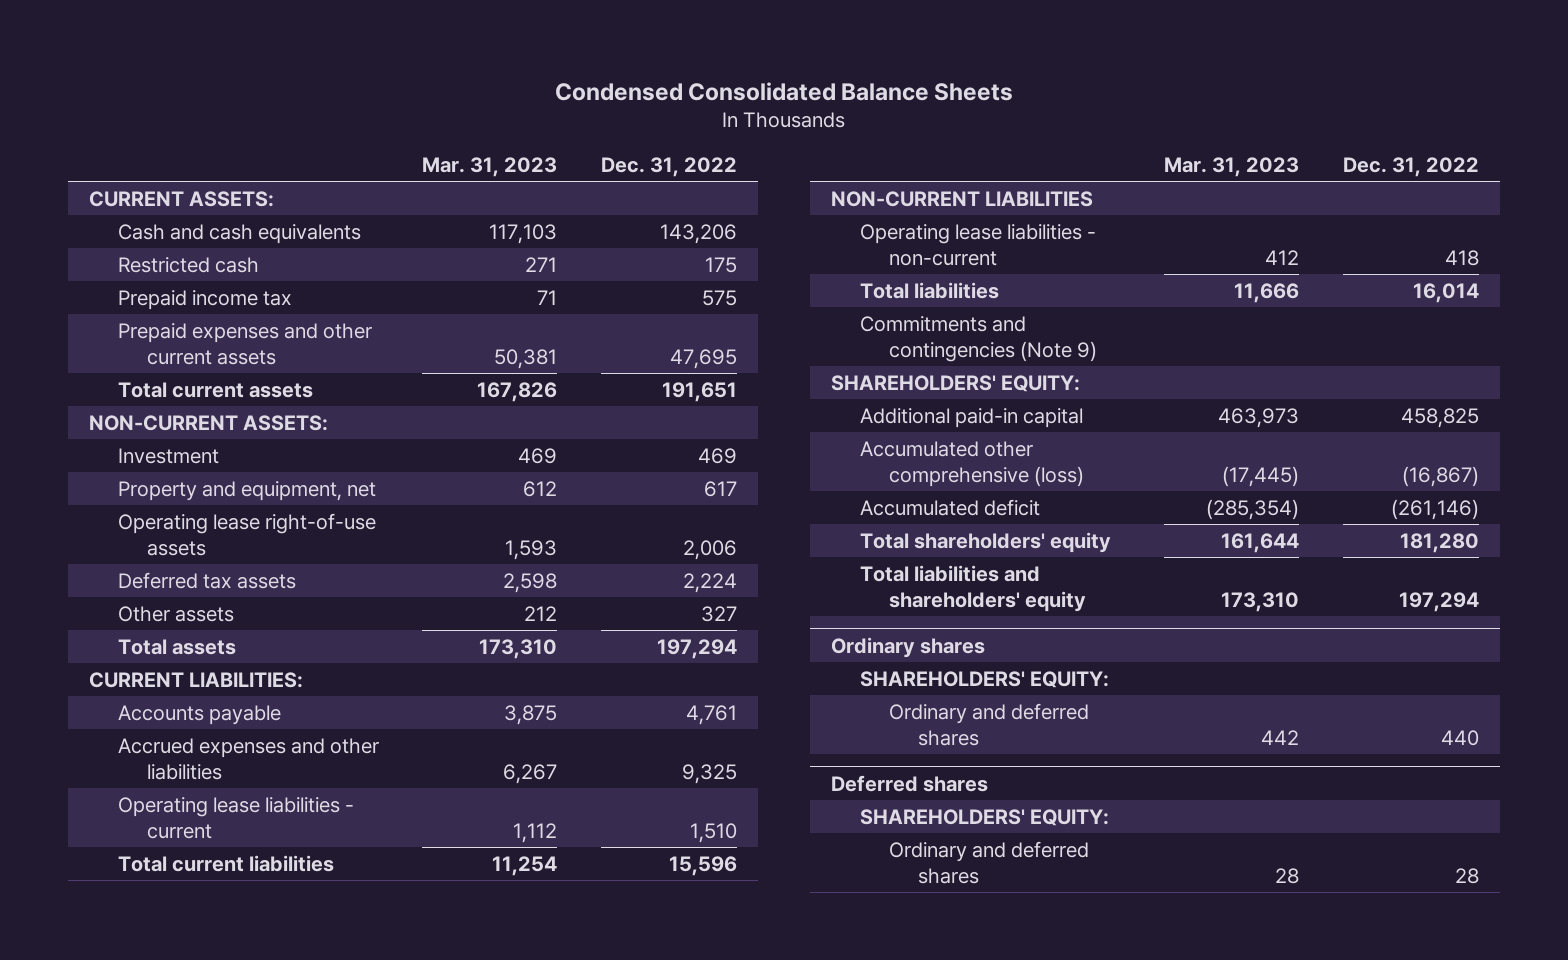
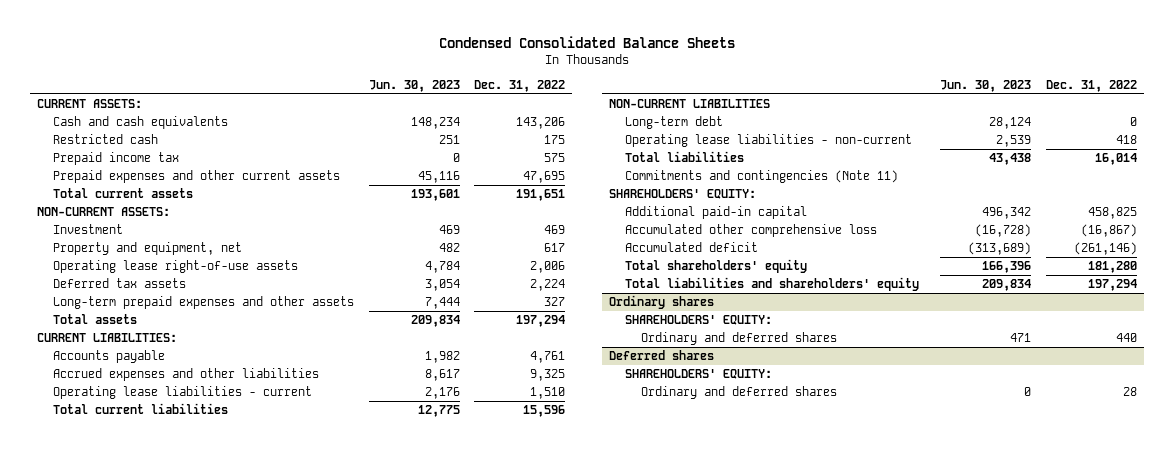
[422,157,558,178] Mar. 31, 2023 -> none
none -> [368,79,460,92] Jun. 30, 2023
[118,605,235,622] Other assets -> [53,296,355,310] Long-term prepaid expenses and other assets
none -> [624,116,723,130] Long-term debt
[860,315,1098,362] Commitments and contingencies (Note 9) -> [624,170,898,184] Commitments and contingencies (Note 11)
[860,440,1085,487] Accumulated other comprehensive (loss) -> [624,224,877,238] Accumulated other comprehensive loss

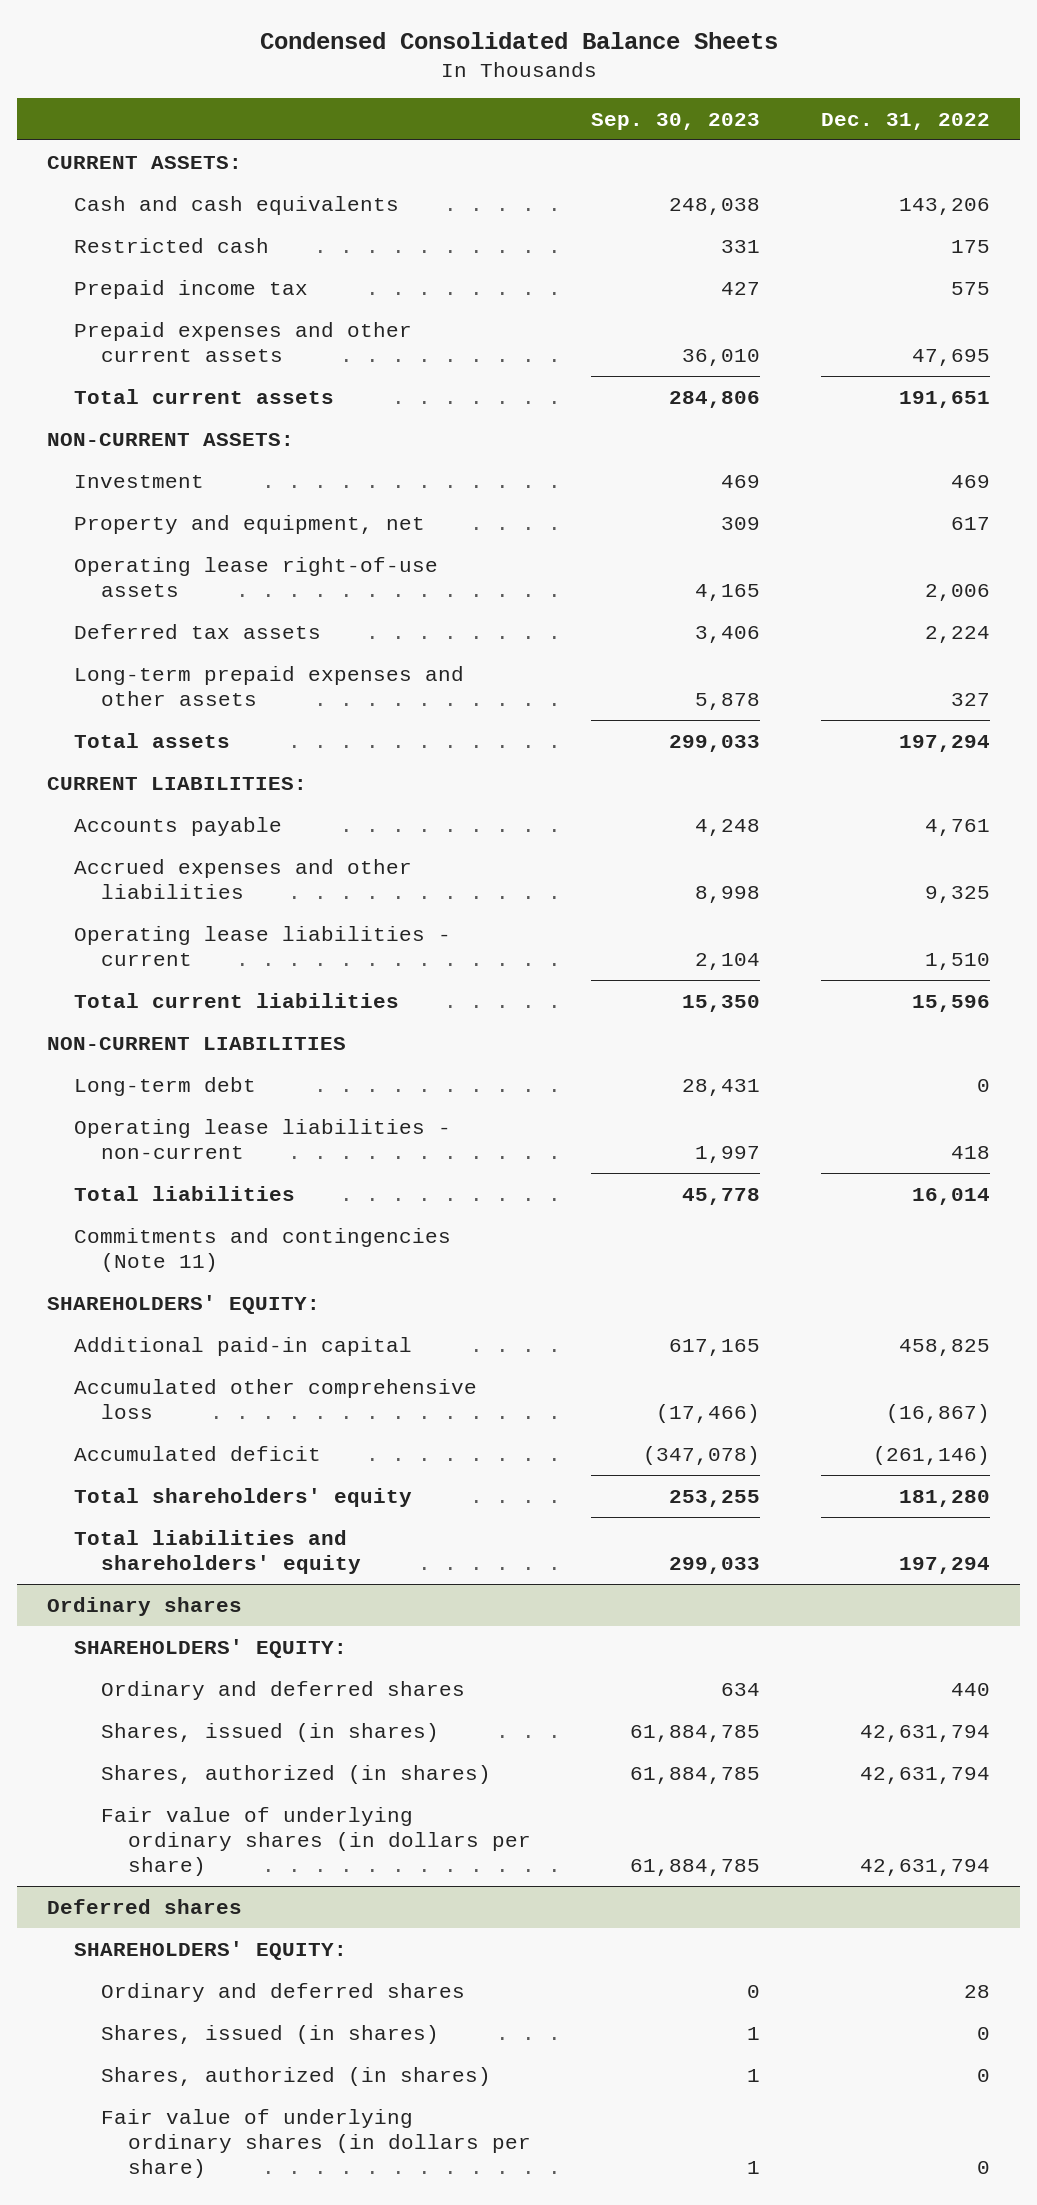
[368,79,460,92] Jun. 30, 2023 -> none
none -> [591,112,761,130] Sep. 30, 2023
none -> [100,1722,439,1742] Shares, issued (in shares)
none -> [100,1764,491,1784] Shares, authorized (in shares)
none -> [100,1806,531,1877] Fair value of underlying ordinary shares (in dollars per share)
none -> [100,2024,439,2044] Shares, issued (in shares)
none -> [100,2066,491,2086] Shares, authorized (in shares)
none -> [100,2108,531,2179] Fair value of underlying ordinary shares (in dollars per share)

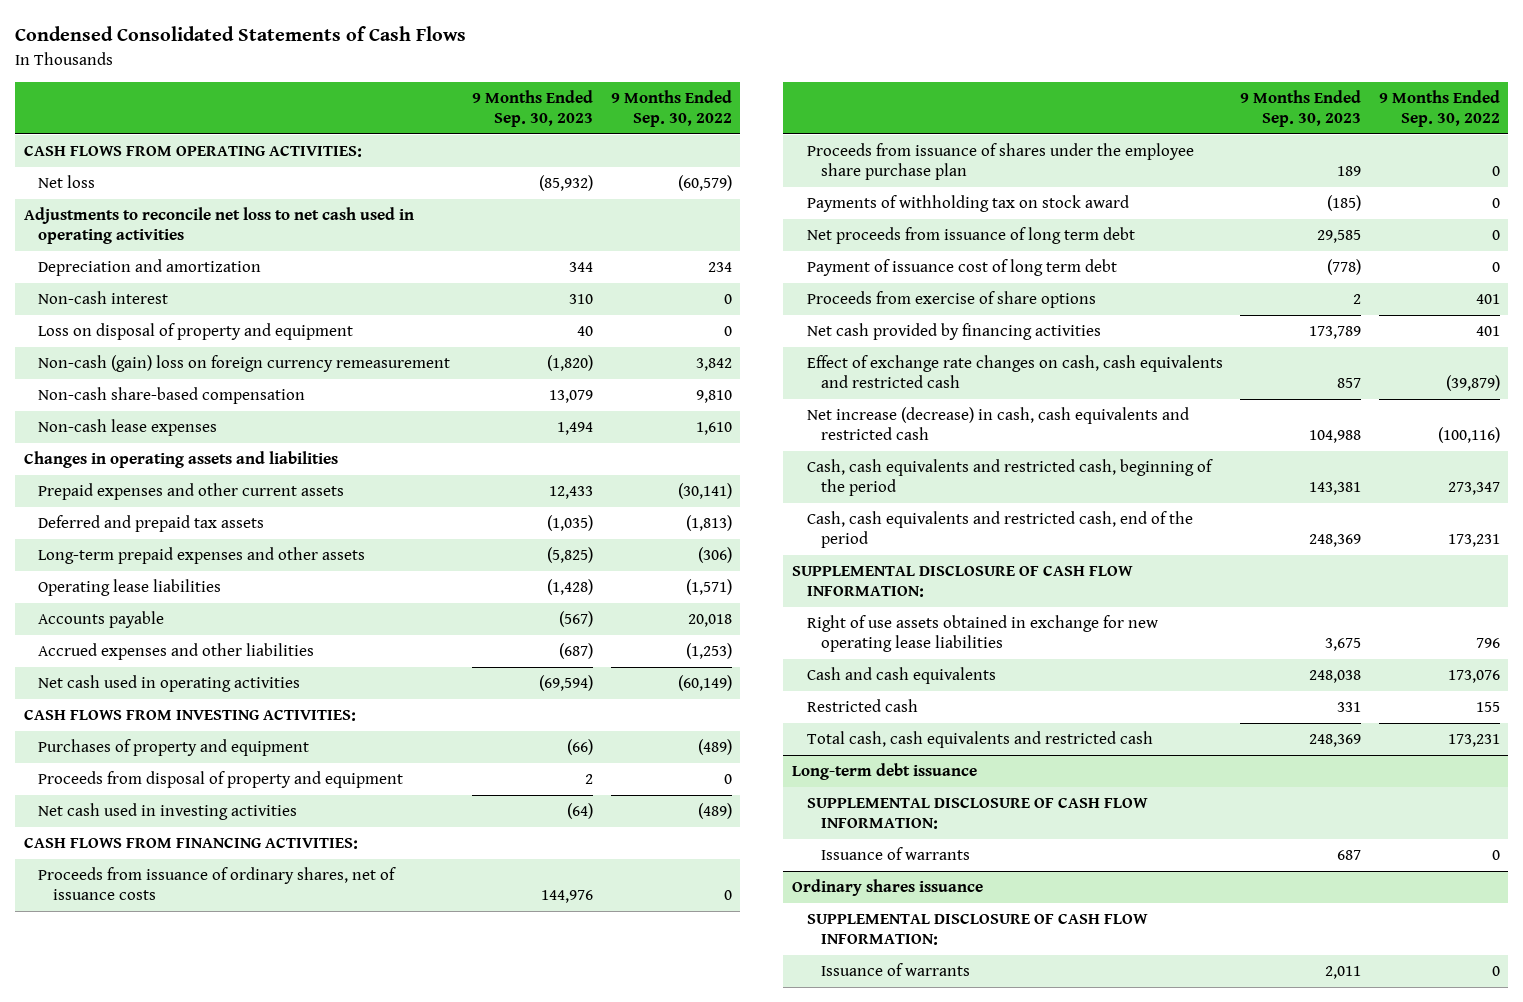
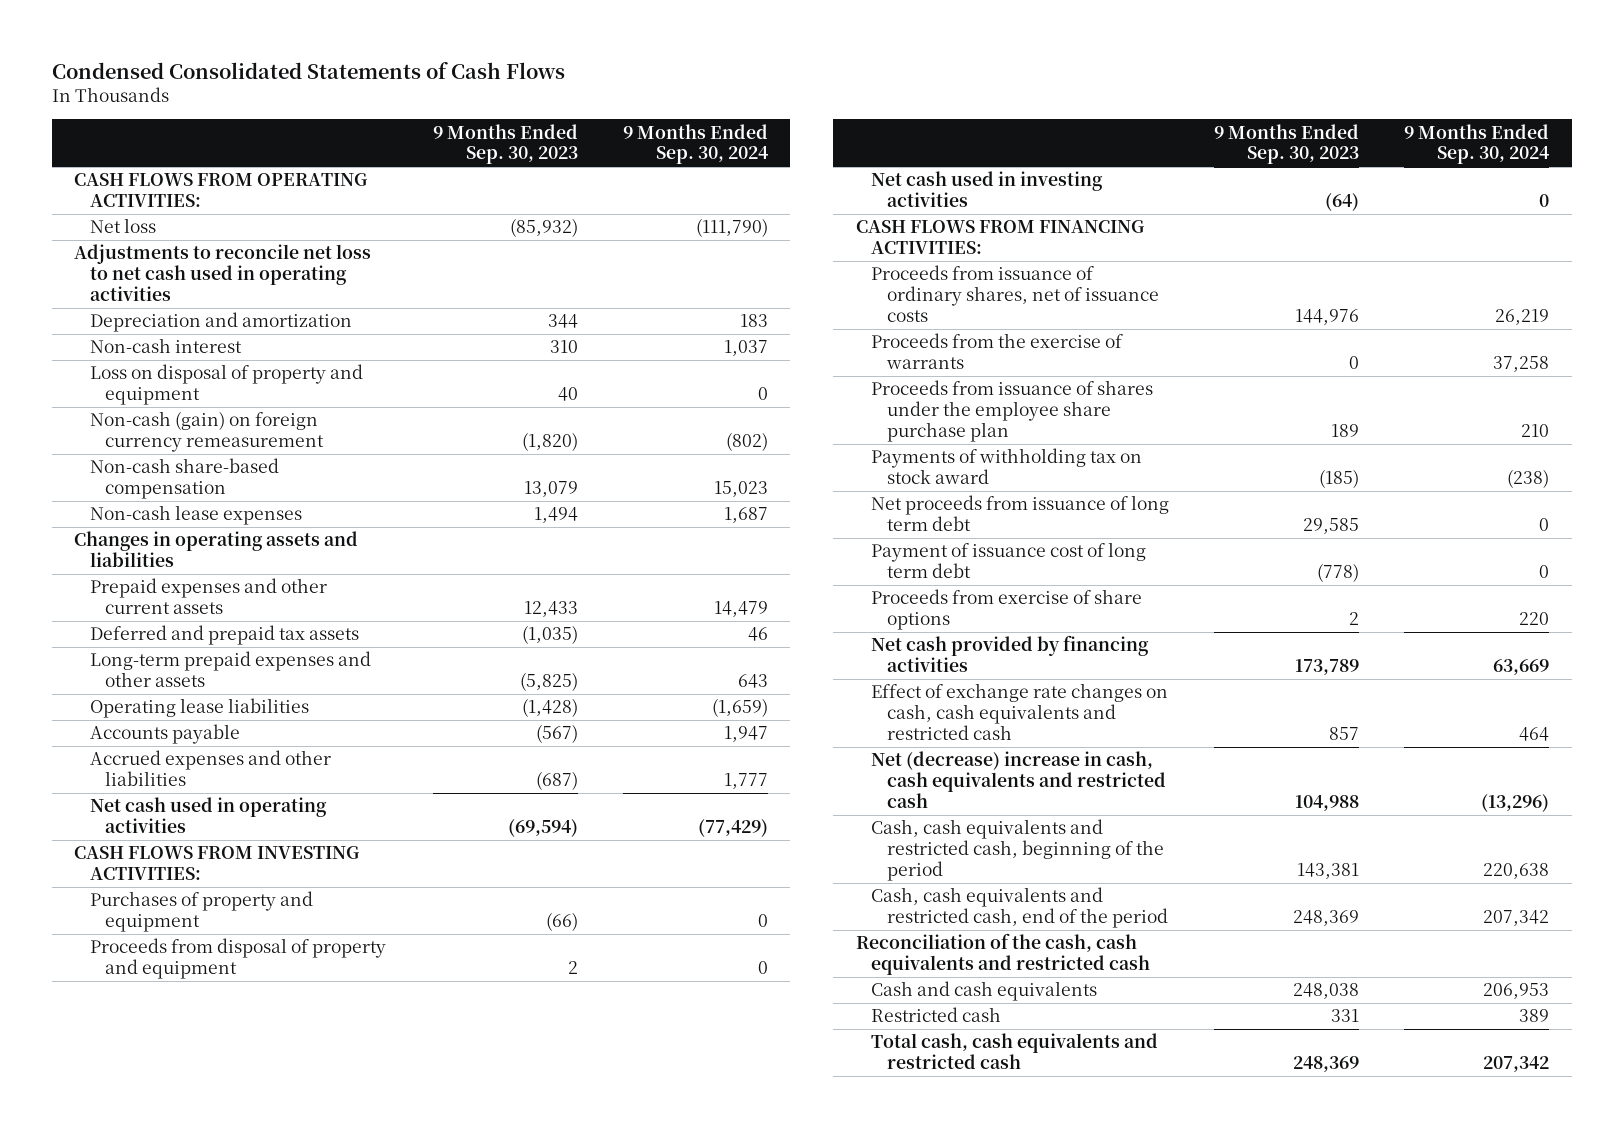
[610,89,732,127] 9 Months Ended Sep. 30, 2022 -> none
none -> [622,123,768,165] 9 Months Ended Sep. 30, 2024
[38,355,451,373] Non-cash (gain) loss on foreign currency remeasurement -> [89,411,325,453] Non-cash (gain) on foreign currency remeasurement
none -> [871,333,1124,370] Proceeds from the exercise of warrants
[806,407,1189,441] Net increase (decrease) in cash, cash equivalents and restricted cash -> [871,751,1166,808] Net (decrease) increase in cash, cash equivalents and restricted cash
[791,565,1133,598] SUPPLEMENTAL DISCLOSURE OF CASH FLOW INFORMATION: -> none
[806,615,1158,653] Right of use assets obtained in exchange for new operating lease liabilities -> none
none -> [855,933,1151,976] Reconciliation of the cash, cash equivalents and restricted cash
[791,763,977,781] Long-term debt issuance -> none
[806,797,1148,830] SUPPLEMENTAL DISCLOSURE OF CASH FLOW INFORMATION: -> none
[821,847,971,861] Issuance of warrants -> none
[791,879,983,897] Ordinary shares issuance -> none
[806,913,1148,946] SUPPLEMENTAL DISCLOSURE OF CASH FLOW INFORMATION: -> none
[821,963,971,977] Issuance of warrants -> none

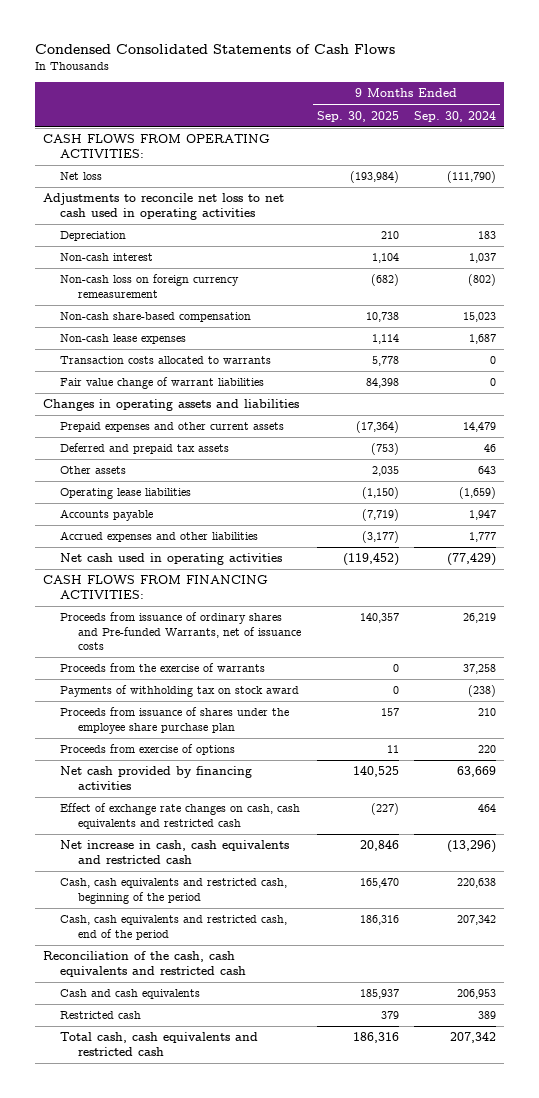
[432,123,578,165] 9 Months Ended Sep. 30, 2023 -> none
none -> [316,110,399,122] Sep. 30, 2025
[89,312,352,333] Depreciation and amortization -> [60,231,127,242] Depreciation
[89,364,363,406] Loss on disposal of property and equipment -> none
[89,411,325,453] Non-cash (gain) on foreign currency remeasurement -> [60,274,240,298] Non-cash loss on foreign currency remeasurement
none -> [60,356,272,365] Transaction costs allocated to warrants
none -> [60,377,265,390] Fair value change of warrant liabilities
[89,651,371,688] Long-term prepaid expenses and other assets -> [60,466,127,475] Other assets
[74,846,360,881] CASH FLOWS FROM INVESTING ACTIVITIES: -> none
[89,891,313,933] Purchases of property and equipment -> none
[89,938,386,980] Proceeds from disposal of property and equipment -> none
[871,171,1104,208] Net cash used in investing activities -> none
[871,265,1159,322] Proceeds from issuance of ordinary shares, net of issuance costs -> [60,612,301,650] Proceeds from issuance of ordinary shares and Pre-funded Warrants, net of issuance costs
[871,495,1170,532] Net proceeds from issuance of long term debt -> none
[871,542,1147,579] Payment of issuance cost of long term debt -> none
[871,380,1154,442] Proceeds from issuance of shares under the employee share purchase plan -> [60,707,290,734] Proceeds from issuance of shares under the employee share purchase plan
[871,589,1143,631] Proceeds from exercise of share options -> [60,744,236,756] Proceeds from exercise of options
[871,751,1166,808] Net (decrease) increase in cash, cash equivalents and restricted cash -> [60,840,290,864] Net increase in cash, cash equivalents and restricted cash

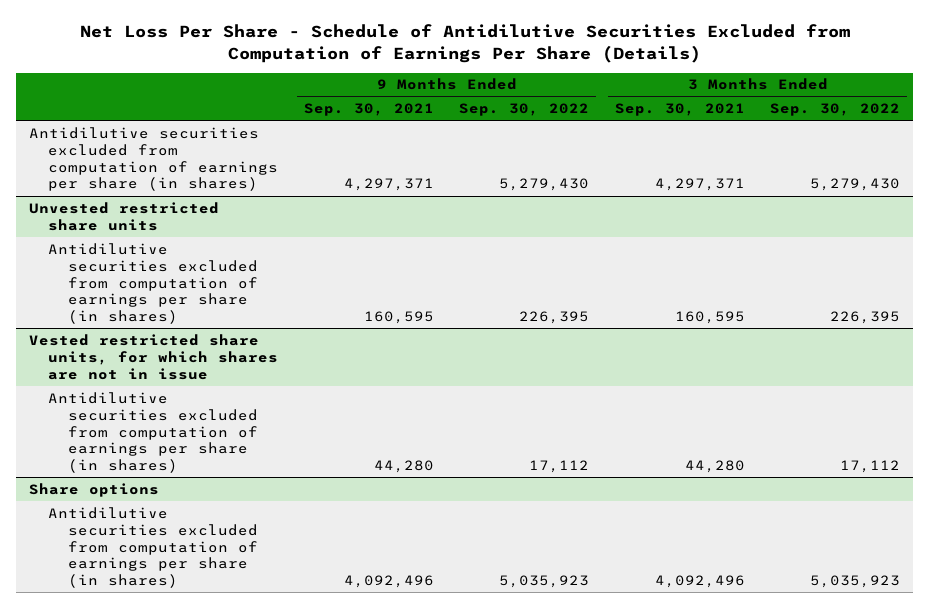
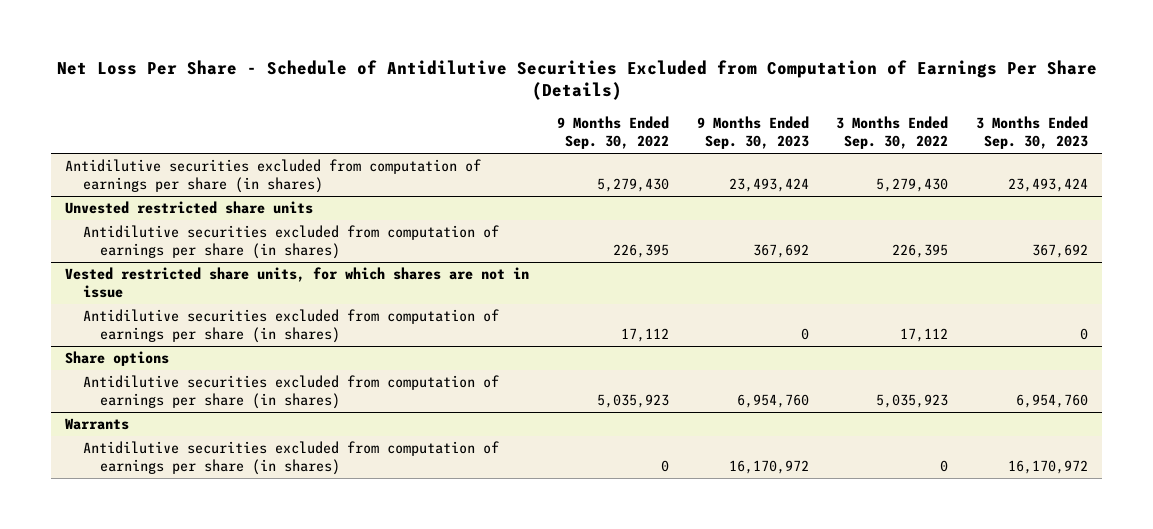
[303,103,434,117] Sep. 30, 2021 -> none
[614,103,745,117] Sep. 30, 2021 -> none
none -> [696,115,809,150] 9 Months Ended Sep. 30, 2023
none -> [976,115,1089,150] 3 Months Ended Sep. 30, 2023
none -> [64,418,129,431] Warrants
none -> [82,441,499,476] Antidilutive securities excluded from computation of earnings per share (in shares)

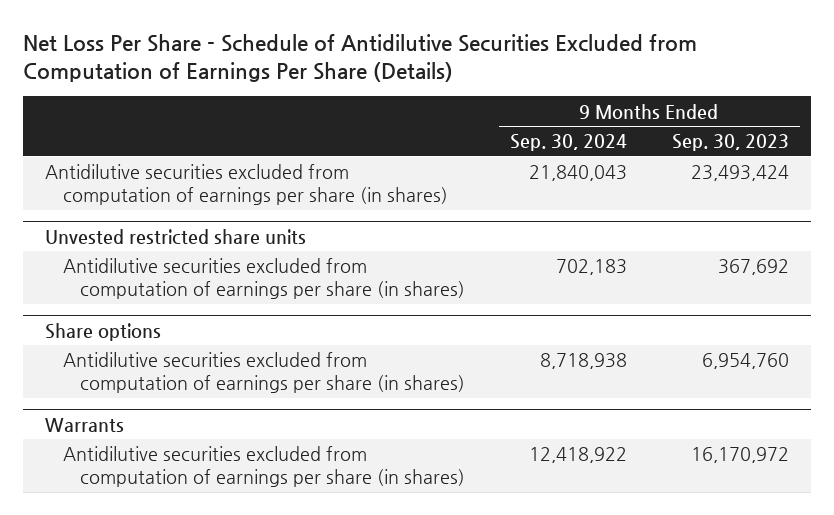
[556,115,669,150] 9 Months Ended Sep. 30, 2022 -> none
[836,115,949,150] 3 Months Ended Sep. 30, 2022 -> none
[976,115,1089,150] 3 Months Ended Sep. 30, 2023 -> none
none -> [510,134,628,152] Sep. 30, 2024
[64,267,529,299] Vested restricted share units, for which shares are not in issue -> none
[82,309,499,344] Antidilutive securities excluded from computation of earnings per share (in shares) -> none

